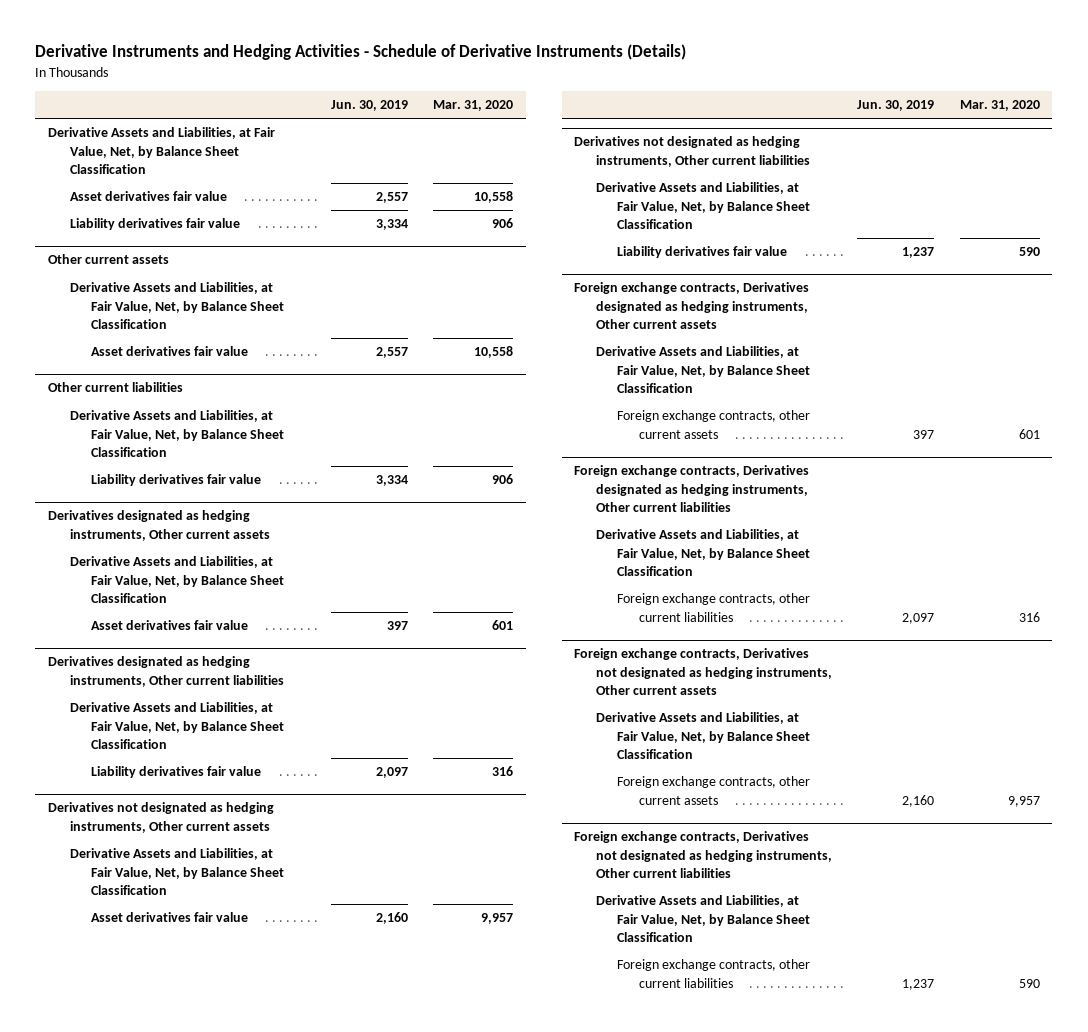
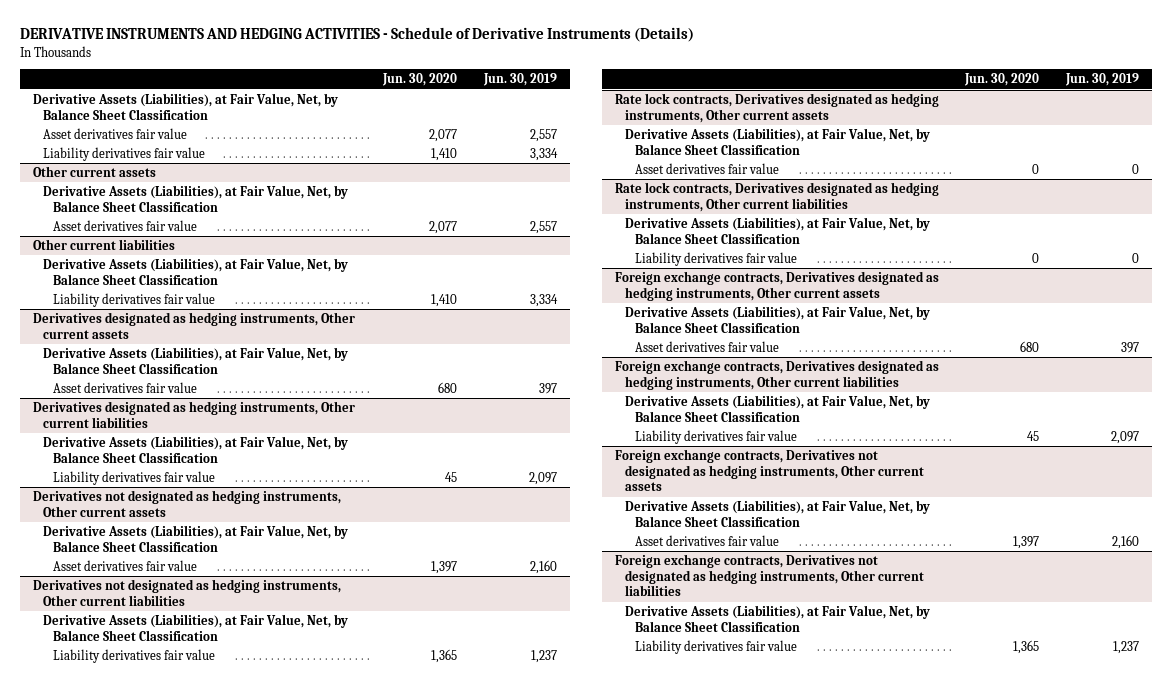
[35,44,687,61] Derivative Instruments and Hedging Activities - Schedule of Derivative Instruments (Details) -> [19,27,694,43] DERIVATIVE INSTRUMENTS AND HEDGING ACTIVITIES - Schedule of Derivative Instruments (Details)
[433,100,514,112] Mar. 31, 2020 -> none
none -> [382,73,458,87] Jun. 30, 2020
[48,127,276,174] Derivative Assets and Liabilities, at Fair Value, Net, by Balance Sheet Classification -> [32,93,338,120] Derivative Assets (Liabilities), at Fair Value, Net, by Balance Sheet Classification
[69,282,284,329] Derivative Assets and Liabilities, at Fair Value, Net, by Balance Sheet Classification -> [43,185,349,212] Derivative Assets (Liabilities), at Fair Value, Net, by Balance Sheet Classification
[69,410,284,457] Derivative Assets and Liabilities, at Fair Value, Net, by Balance Sheet Classification -> [43,258,349,285] Derivative Assets (Liabilities), at Fair Value, Net, by Balance Sheet Classification
[69,556,284,603] Derivative Assets and Liabilities, at Fair Value, Net, by Balance Sheet Classification -> [43,347,349,374] Derivative Assets (Liabilities), at Fair Value, Net, by Balance Sheet Classification
[69,702,284,749] Derivative Assets and Liabilities, at Fair Value, Net, by Balance Sheet Classification -> [43,436,349,463] Derivative Assets (Liabilities), at Fair Value, Net, by Balance Sheet Classification
[69,848,284,895] Derivative Assets and Liabilities, at Fair Value, Net, by Balance Sheet Classification -> [43,525,349,552] Derivative Assets (Liabilities), at Fair Value, Net, by Balance Sheet Classification
[595,182,811,229] Derivative Assets and Liabilities, at Fair Value, Net, by Balance Sheet Classification -> [43,614,349,641] Derivative Assets (Liabilities), at Fair Value, Net, by Balance Sheet Classification
none -> [614,93,939,123] Rate lock contracts, Derivatives designated as hedging instruments, Other current assets
none -> [624,128,930,155] Derivative Assets (Liabilities), at Fair Value, Net, by Balance Sheet Classification
none -> [635,163,780,175] Asset derivatives fair value
none -> [614,182,939,212] Rate lock contracts, Derivatives designated as hedging instruments, Other current liabilities
none -> [624,217,930,244] Derivative Assets (Liabilities), at Fair Value, Net, by Balance Sheet Classification
none -> [635,252,798,267] Liability derivatives fair value
[595,346,811,393] Derivative Assets and Liabilities, at Fair Value, Net, by Balance Sheet Classification -> [624,306,930,333] Derivative Assets (Liabilities), at Fair Value, Net, by Balance Sheet Classification
[617,410,811,439] Foreign exchange contracts, other current assets -> [635,341,780,353] Asset derivatives fair value
[595,529,811,576] Derivative Assets and Liabilities, at Fair Value, Net, by Balance Sheet Classification -> [624,395,930,422] Derivative Assets (Liabilities), at Fair Value, Net, by Balance Sheet Classification
[617,593,811,622] Foreign exchange contracts, other current liabilities -> [635,430,798,445] Liability derivatives fair value
[595,712,811,759] Derivative Assets and Liabilities, at Fair Value, Net, by Balance Sheet Classification -> [624,500,930,527] Derivative Assets (Liabilities), at Fair Value, Net, by Balance Sheet Classification
[617,776,811,805] Foreign exchange contracts, other current assets -> [635,535,780,547] Asset derivatives fair value
[595,895,811,942] Derivative Assets and Liabilities, at Fair Value, Net, by Balance Sheet Classification -> [624,605,930,632] Derivative Assets (Liabilities), at Fair Value, Net, by Balance Sheet Classification
[617,959,811,988] Foreign exchange contracts, other current liabilities -> [635,640,798,655] Liability derivatives fair value

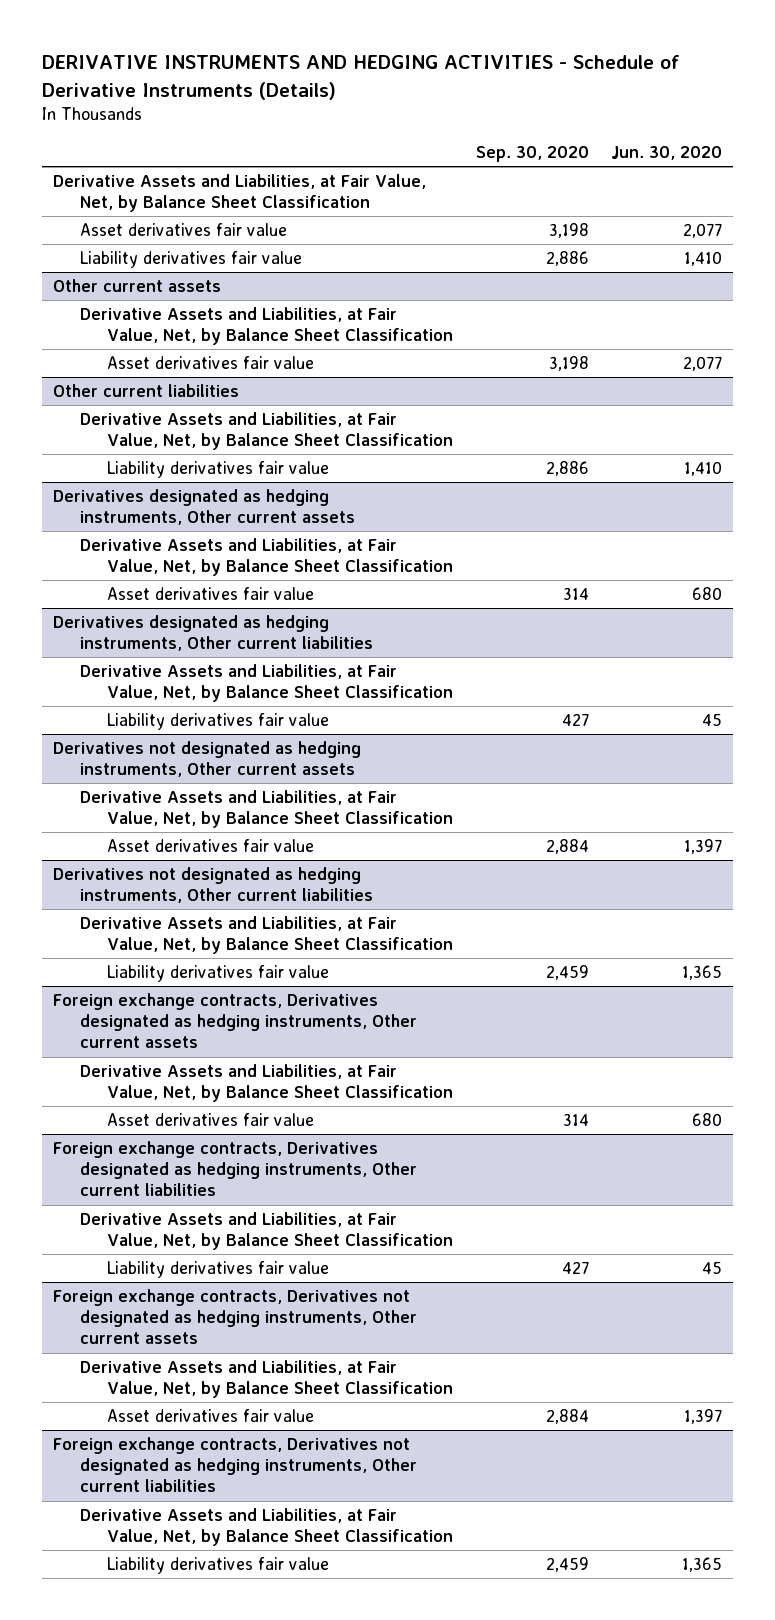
[482,73,557,87] Jun. 30, 2019 -> none
none -> [475,146,589,163] Sep. 30, 2020
[32,93,338,120] Derivative Assets (Liabilities), at Fair Value, Net, by Balance Sheet Classification -> [53,174,427,213] Derivative Assets and Liabilities, at Fair Value, Net, by Balance Sheet Classification
[43,185,349,212] Derivative Assets (Liabilities), at Fair Value, Net, by Balance Sheet Classification -> [80,307,454,346] Derivative Assets and Liabilities, at Fair Value, Net, by Balance Sheet Classification
[43,258,349,285] Derivative Assets (Liabilities), at Fair Value, Net, by Balance Sheet Classification -> [80,412,454,451] Derivative Assets and Liabilities, at Fair Value, Net, by Balance Sheet Classification
[43,347,349,374] Derivative Assets (Liabilities), at Fair Value, Net, by Balance Sheet Classification -> [80,538,454,577] Derivative Assets and Liabilities, at Fair Value, Net, by Balance Sheet Classification
[43,436,349,463] Derivative Assets (Liabilities), at Fair Value, Net, by Balance Sheet Classification -> [80,664,454,703] Derivative Assets and Liabilities, at Fair Value, Net, by Balance Sheet Classification
[43,525,349,552] Derivative Assets (Liabilities), at Fair Value, Net, by Balance Sheet Classification -> [80,790,454,829] Derivative Assets and Liabilities, at Fair Value, Net, by Balance Sheet Classification
[43,614,349,641] Derivative Assets (Liabilities), at Fair Value, Net, by Balance Sheet Classification -> [80,916,454,955] Derivative Assets and Liabilities, at Fair Value, Net, by Balance Sheet Classification
[614,93,939,123] Rate lock contracts, Derivatives designated as hedging instruments, Other current assets -> none
[624,128,930,155] Derivative Assets (Liabilities), at Fair Value, Net, by Balance Sheet Classification -> none
[635,163,780,175] Asset derivatives fair value -> none
[614,182,939,212] Rate lock contracts, Derivatives designated as hedging instruments, Other current liabilities -> none
[624,217,930,244] Derivative Assets (Liabilities), at Fair Value, Net, by Balance Sheet Classification -> none
[635,252,798,267] Liability derivatives fair value -> none
[624,306,930,333] Derivative Assets (Liabilities), at Fair Value, Net, by Balance Sheet Classification -> [80,1064,454,1103] Derivative Assets and Liabilities, at Fair Value, Net, by Balance Sheet Classification
[624,395,930,422] Derivative Assets (Liabilities), at Fair Value, Net, by Balance Sheet Classification -> [80,1212,454,1251] Derivative Assets and Liabilities, at Fair Value, Net, by Balance Sheet Classification
[624,500,930,527] Derivative Assets (Liabilities), at Fair Value, Net, by Balance Sheet Classification -> [80,1360,454,1399] Derivative Assets and Liabilities, at Fair Value, Net, by Balance Sheet Classification
[624,605,930,632] Derivative Assets (Liabilities), at Fair Value, Net, by Balance Sheet Classification -> [80,1508,454,1547] Derivative Assets and Liabilities, at Fair Value, Net, by Balance Sheet Classification

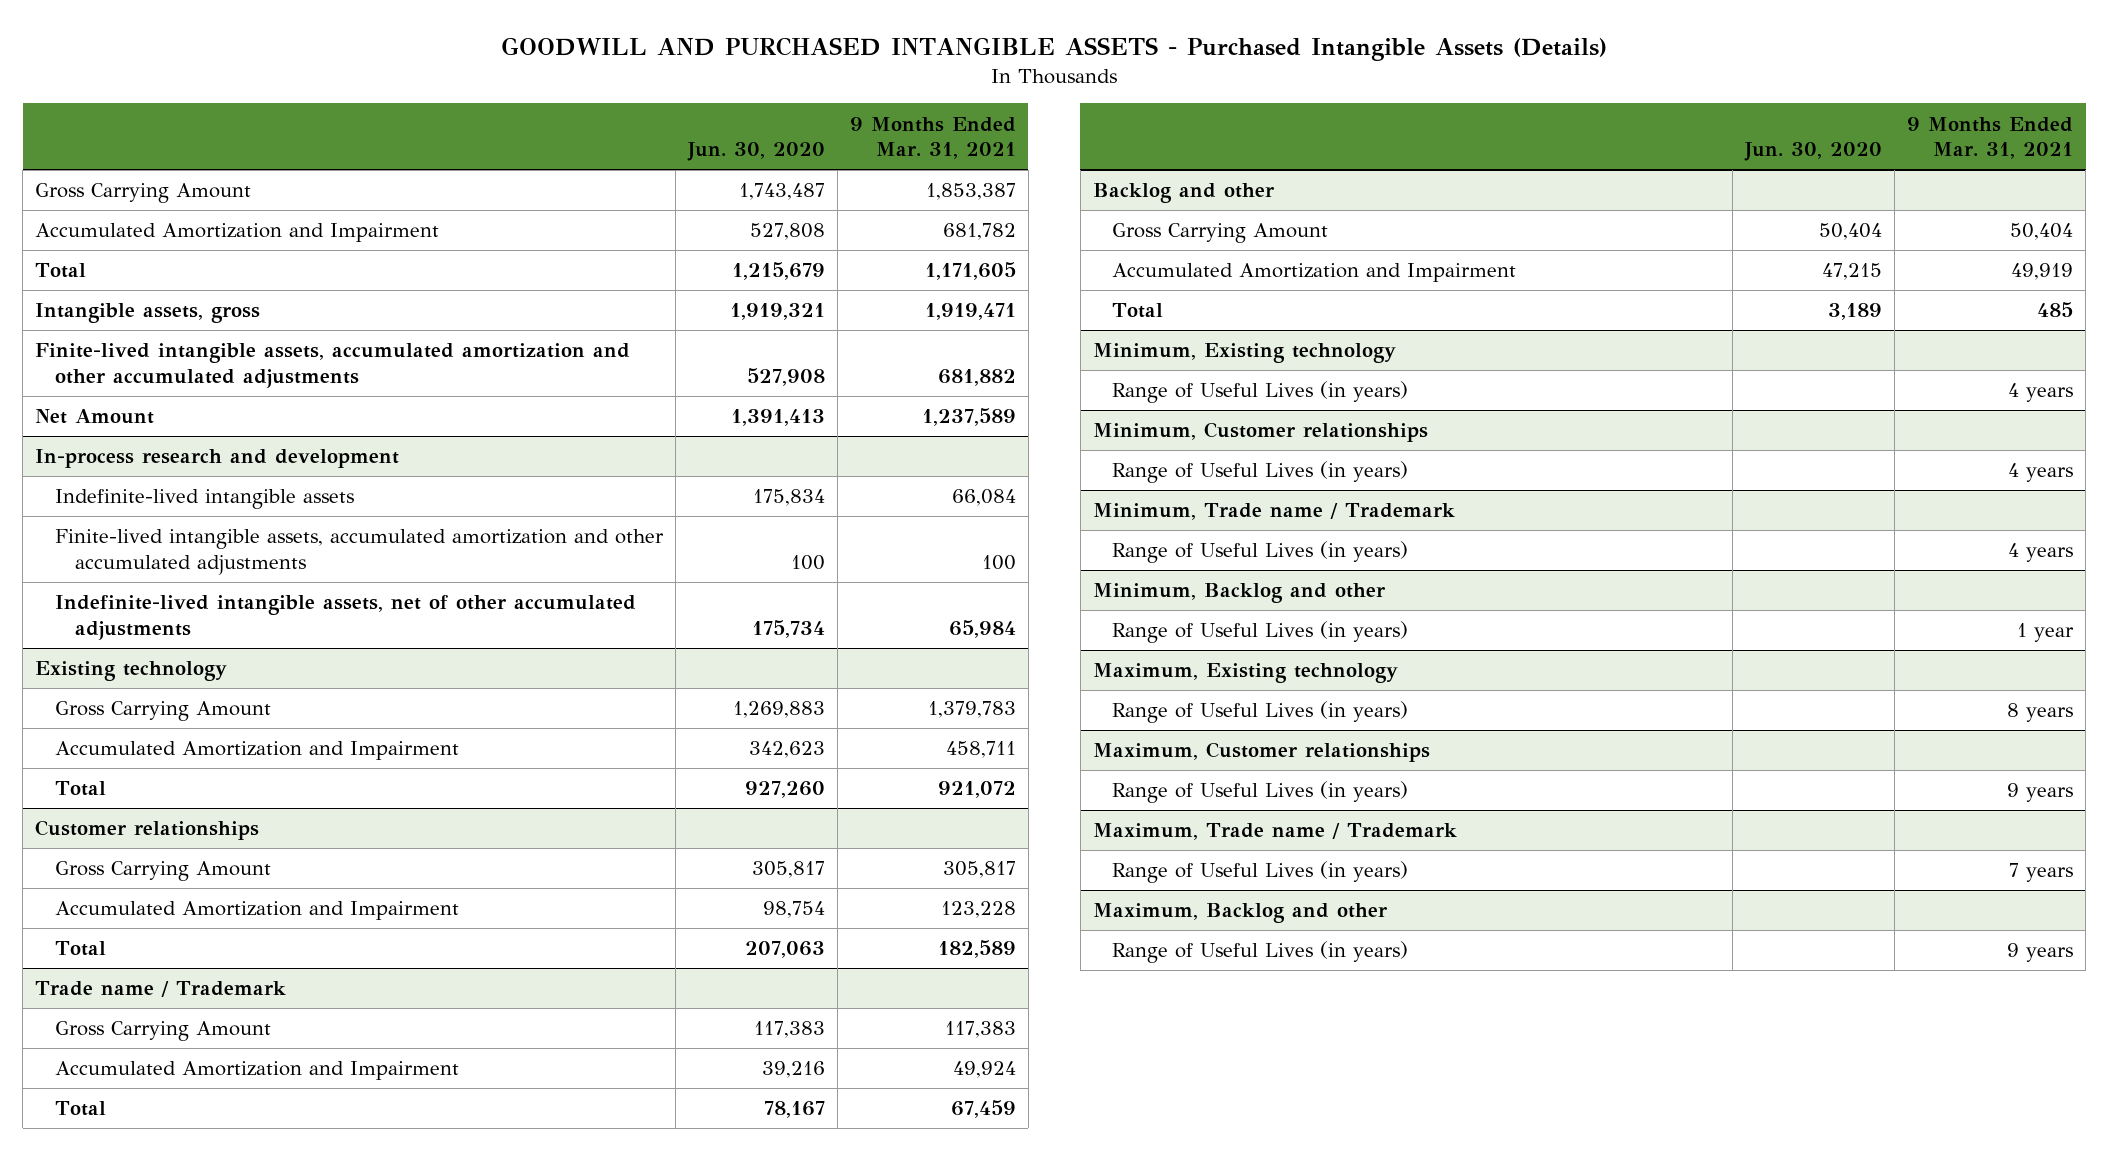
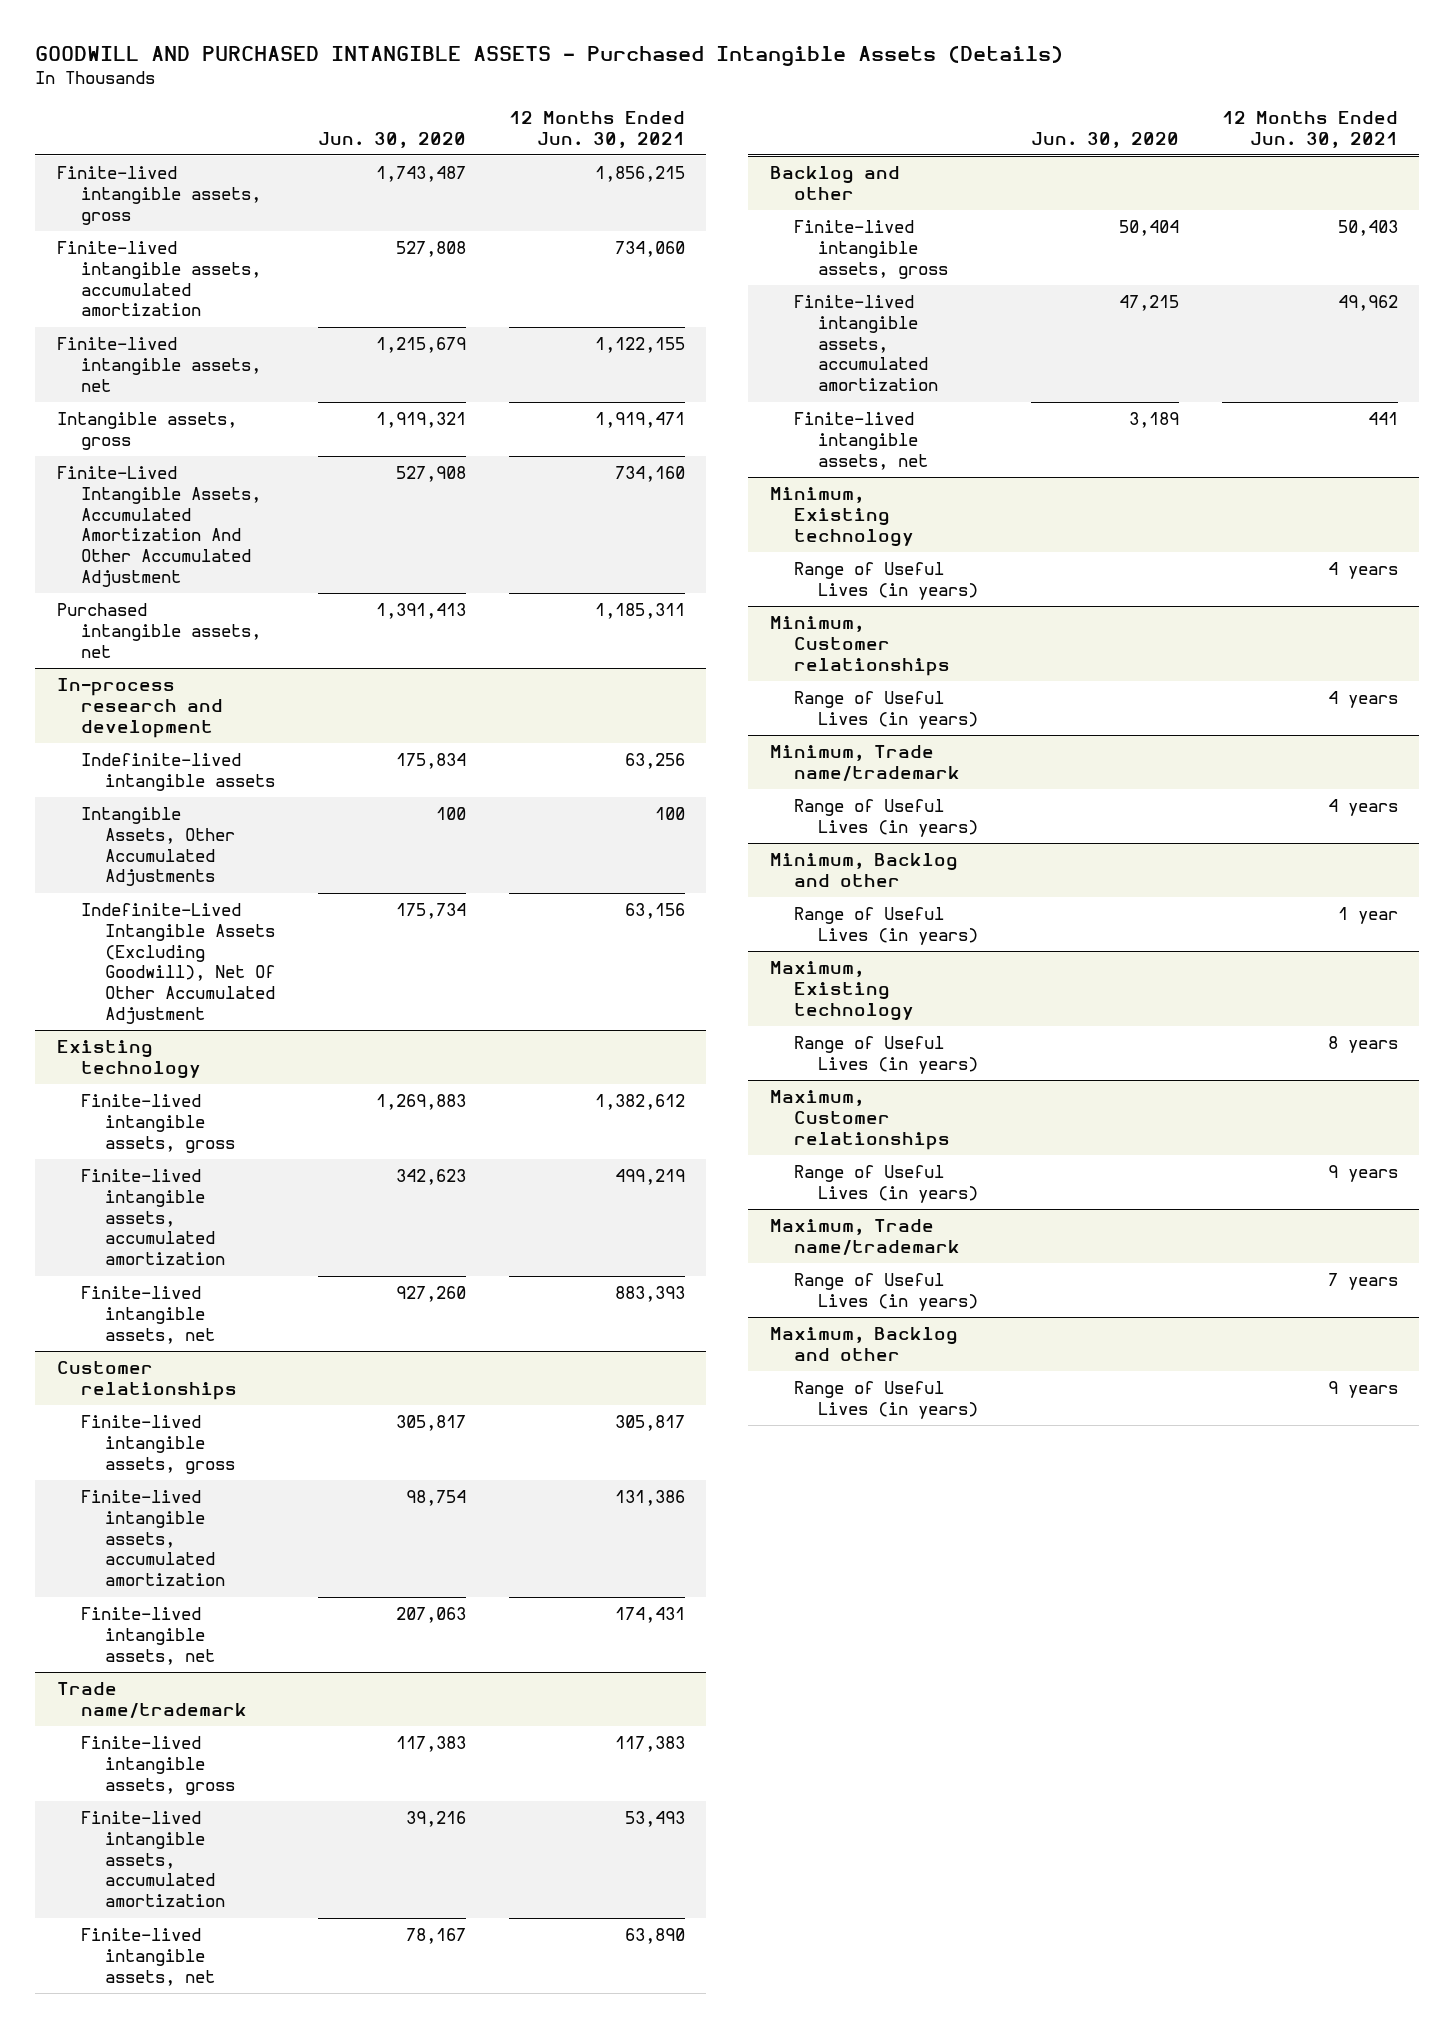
[849,116,1016,160] 9 Months Ended Mar. 31, 2021 -> none
none -> [508,110,685,148] 12 Months Ended Jun. 30, 2021
[35,183,252,204] Gross Carrying Amount -> [56,165,261,225] Finite-lived intangible assets, gross
[35,223,440,243] Accumulated Amortization and Impairment -> [56,240,261,317] Finite-lived intangible assets, accumulated amortization
[35,263,87,279] Total -> [56,336,261,392] Finite-lived intangible assets, net
[35,343,631,388] Finite-lived intangible assets, accumulated amortization and other accumulated adjustments -> [56,465,261,588] Finite-Lived Intangible Assets, Accumulated Amortization And Other Accumulated Adjustment
[35,409,155,425] Net Amount -> [56,602,261,658] Purchased intangible assets, net
[55,529,665,575] Finite-lived intangible assets, accumulated amortization and other accumulated adjustments -> [80,806,236,887] Intangible Assets, Other Accumulated Adjustments
[55,595,637,640] Indefinite-lived intangible assets, net of other accumulated adjustments -> [80,902,276,1025] Indefinite-Lived Intangible Assets (Excluding Goodwill), Net Of Other Accumulated Adjustment
[55,701,272,722] Gross Carrying Amount -> [80,1093,236,1153] Finite-lived intangible assets, gross
[55,741,460,761] Accumulated Amortization and Impairment -> [80,1168,226,1266] Finite-lived intangible assets, accumulated amortization
[55,781,107,797] Total -> [80,1285,216,1344] Finite-lived intangible assets, net
[55,861,272,882] Gross Carrying Amount -> [80,1414,236,1474] Finite-lived intangible assets, gross
[55,901,460,921] Accumulated Amortization and Impairment -> [80,1489,226,1587] Finite-lived intangible assets, accumulated amortization
[55,941,107,957] Total -> [80,1606,216,1665] Finite-lived intangible assets, net
[35,981,287,998] Trade name / Trademark -> [56,1681,247,1718] Trade name/trademark
[55,1021,272,1042] Gross Carrying Amount -> [80,1735,236,1795] Finite-lived intangible assets, gross
[55,1061,460,1081] Accumulated Amortization and Impairment -> [80,1810,226,1908] Finite-lived intangible assets, accumulated amortization
[55,1101,107,1117] Total -> [80,1927,216,1986] Finite-lived intangible assets, net
[1112,223,1329,244] Gross Carrying Amount -> [793,219,948,279] Finite-lived intangible assets, gross
[1112,263,1517,283] Accumulated Amortization and Impairment -> [793,294,938,392] Finite-lived intangible assets, accumulated amortization
[1112,303,1164,319] Total -> [793,411,928,470] Finite-lived intangible assets, net
[1092,503,1455,521] Minimum, Trade name / Trademark -> [769,744,960,781] Minimum, Trade name/trademark
[1092,823,1457,841] Maximum, Trade name / Trademark -> [769,1218,960,1255] Maximum, Trade name/trademark

